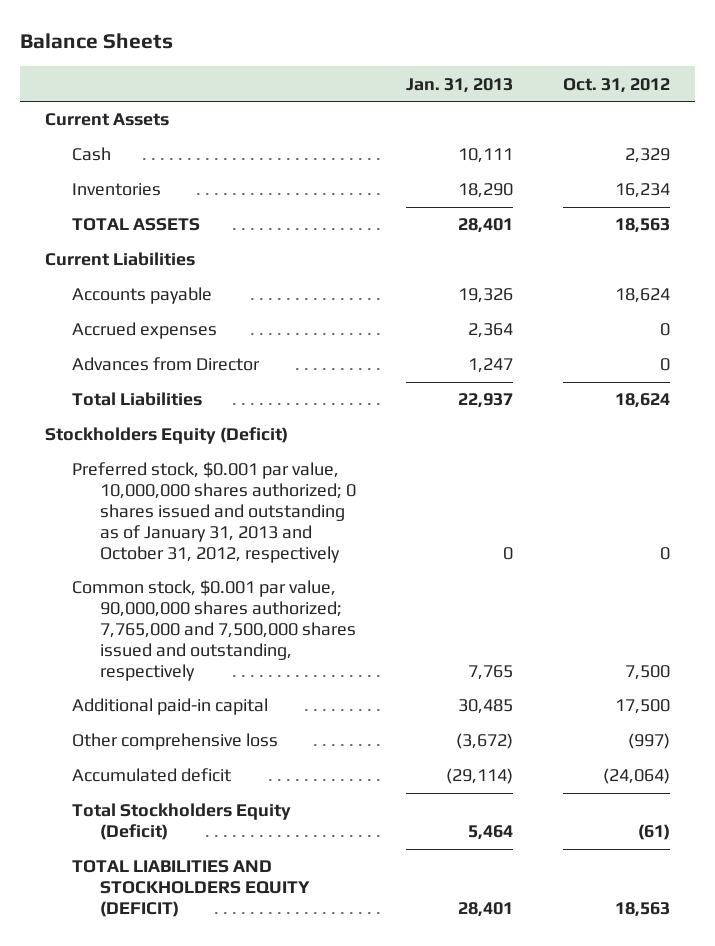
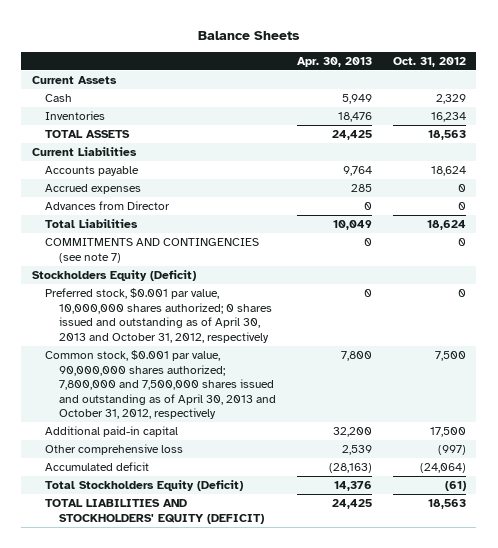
[406,77,514,93] Jan. 31, 2013 -> none
none -> [296,56,372,67] Apr. 30, 2013
none -> [45,238,260,263] COMMITMENTS AND CONTINGENCIES (see note 7)
[72,462,356,563] Preferred stock, $0.001 par value, 10,000,000 shares authorized; 0 shares issued and outstanding as of January 31, 2013 and October 31, 2012, respectively -> [45,288,272,343] Preferred stock, $0.001 par value, 10,000,000 shares authorized; 0 shares issued and outstanding as of April 30, 2013 and October 31, 2012, respectively
[72,580,356,681] Common stock, $0.001 par value, 90,000,000 shares authorized; 7,765,000 and 7,500,000 shares issued and outstanding, respectively -> [45,350,276,420] Common stock, $0.001 par value, 90,000,000 shares authorized; 7,800,000 and 7,500,000 shares issued and outstanding as of April 30, 2013 and October 31, 2012, respectively
[72,860,310,918] TOTAL LIABILITIES AND STOCKHOLDERS EQUITY (DEFICIT) -> [45,499,264,524] TOTAL LIABILITIES AND STOCKHOLDERS' EQUITY (DEFICIT)

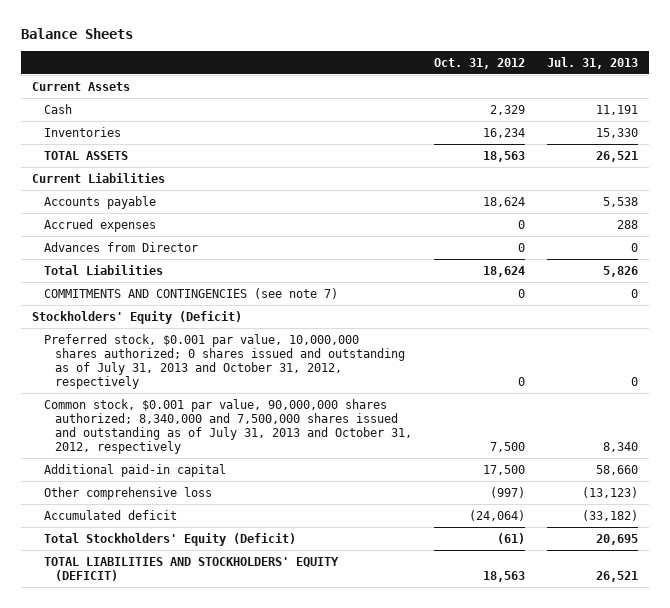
[296,56,372,67] Apr. 30, 2013 -> none
none -> [547,56,639,69] Jul. 31, 2013
[31,270,196,282] Stockholders Equity (Deficit) -> [32,310,243,324] Stockholders' Equity (Deficit)
[45,288,272,343] Preferred stock, $0.001 par value, 10,000,000 shares authorized; 0 shares issued and outstanding as of April 30, 2013 and October 31, 2012, respectively -> [43,333,406,390] Preferred stock, $0.001 par value, 10,000,000 shares authorized; 0 shares issued and outstanding as of July 31, 2013 and October 31, 2012, respectively
[45,350,276,420] Common stock, $0.001 par value, 90,000,000 shares authorized; 7,800,000 and 7,500,000 shares issued and outstanding as of April 30, 2013 and October 31, 2012, respectively -> [43,398,413,455] Common stock, $0.001 par value, 90,000,000 shares authorized; 8,340,000 and 7,500,000 shares issued and outstanding as of July 31, 2013 and October 31, 2012, respectively
[45,480,244,492] Total Stockholders Equity (Deficit) -> [43,532,296,546] Total Stockholders' Equity (Deficit)

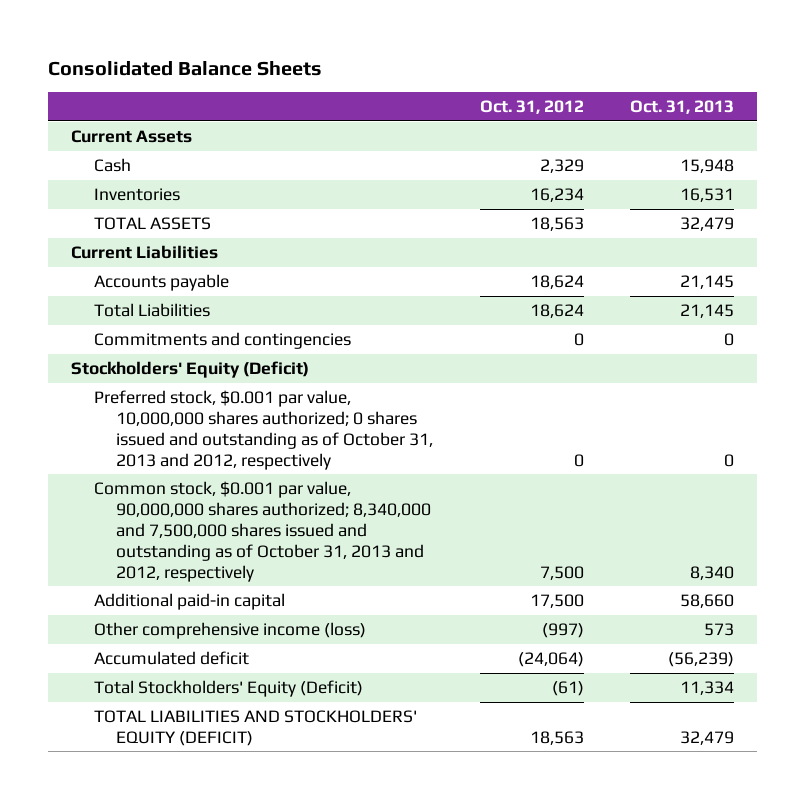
[21,28,134,40] Balance Sheets -> [47,60,322,76] Consolidated Balance Sheets
[547,56,639,69] Jul. 31, 2013 -> none
none -> [629,100,734,115] Oct. 31, 2013
[43,218,156,232] Accrued expenses -> none
[43,241,198,252] Advances from Director -> none
[43,287,338,299] COMMITMENTS AND CONTINGENCIES (see note 7) -> [93,331,351,349] Commitments and contingencies
[43,333,406,390] Preferred stock, $0.001 par value, 10,000,000 shares authorized; 0 shares issued and outstanding as of July 31, 2013 and October 31, 2012, respectively -> [93,389,434,470] Preferred stock, $0.001 par value, 10,000,000 shares authorized; 0 shares issued and outstanding as of October 31, 2013 and 2012, respectively
[43,398,413,455] Common stock, $0.001 par value, 90,000,000 shares authorized; 8,340,000 and 7,500,000 shares issued and outstanding as of July 31, 2013 and October 31, 2012, respectively -> [93,480,432,582] Common stock, $0.001 par value, 90,000,000 shares authorized; 8,340,000 and 7,500,000 shares issued and outstanding as of October 31, 2013 and 2012, respectively
[43,486,212,500] Other comprehensive loss -> [93,621,366,639] Other comprehensive income (loss)

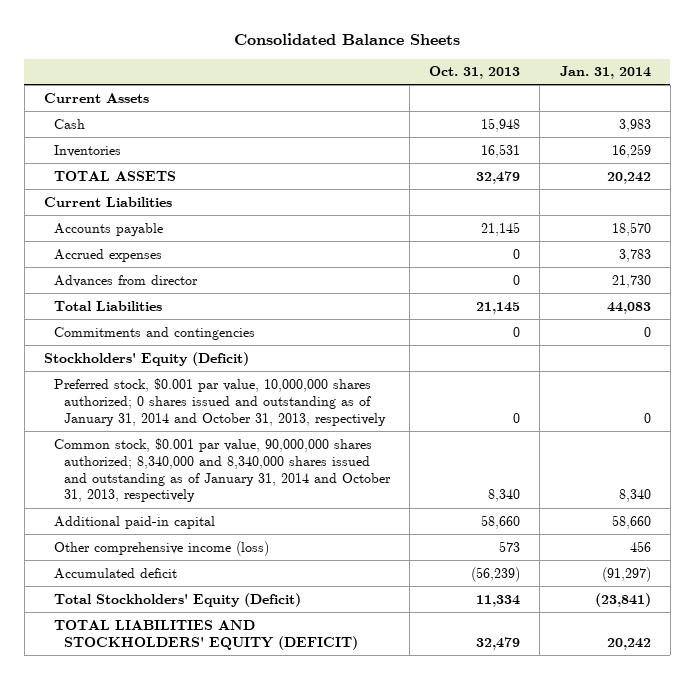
[479,100,584,115] Oct. 31, 2012 -> none
none -> [559,66,651,80] Jan. 31, 2014
none -> [53,248,162,262] Accrued expenses
none -> [53,274,198,287] Advances from director
[93,389,434,470] Preferred stock, $0.001 par value, 10,000,000 shares authorized; 0 shares issued and outstanding as of October 31, 2013 and 2012, respectively -> [53,377,386,426] Preferred stock, $0.001 par value, 10,000,000 shares authorized; 0 shares issued and outstanding as of January 31, 2014 and October 31, 2013, respectively
[93,480,432,582] Common stock, $0.001 par value, 90,000,000 shares authorized; 8,340,000 and 7,500,000 shares issued and outstanding as of October 31, 2013 and 2012, respectively -> [53,437,391,503] Common stock, $0.001 par value, 90,000,000 shares authorized; 8,340,000 and 8,340,000 shares issued and outstanding as of January 31, 2014 and October 31, 2013, respectively

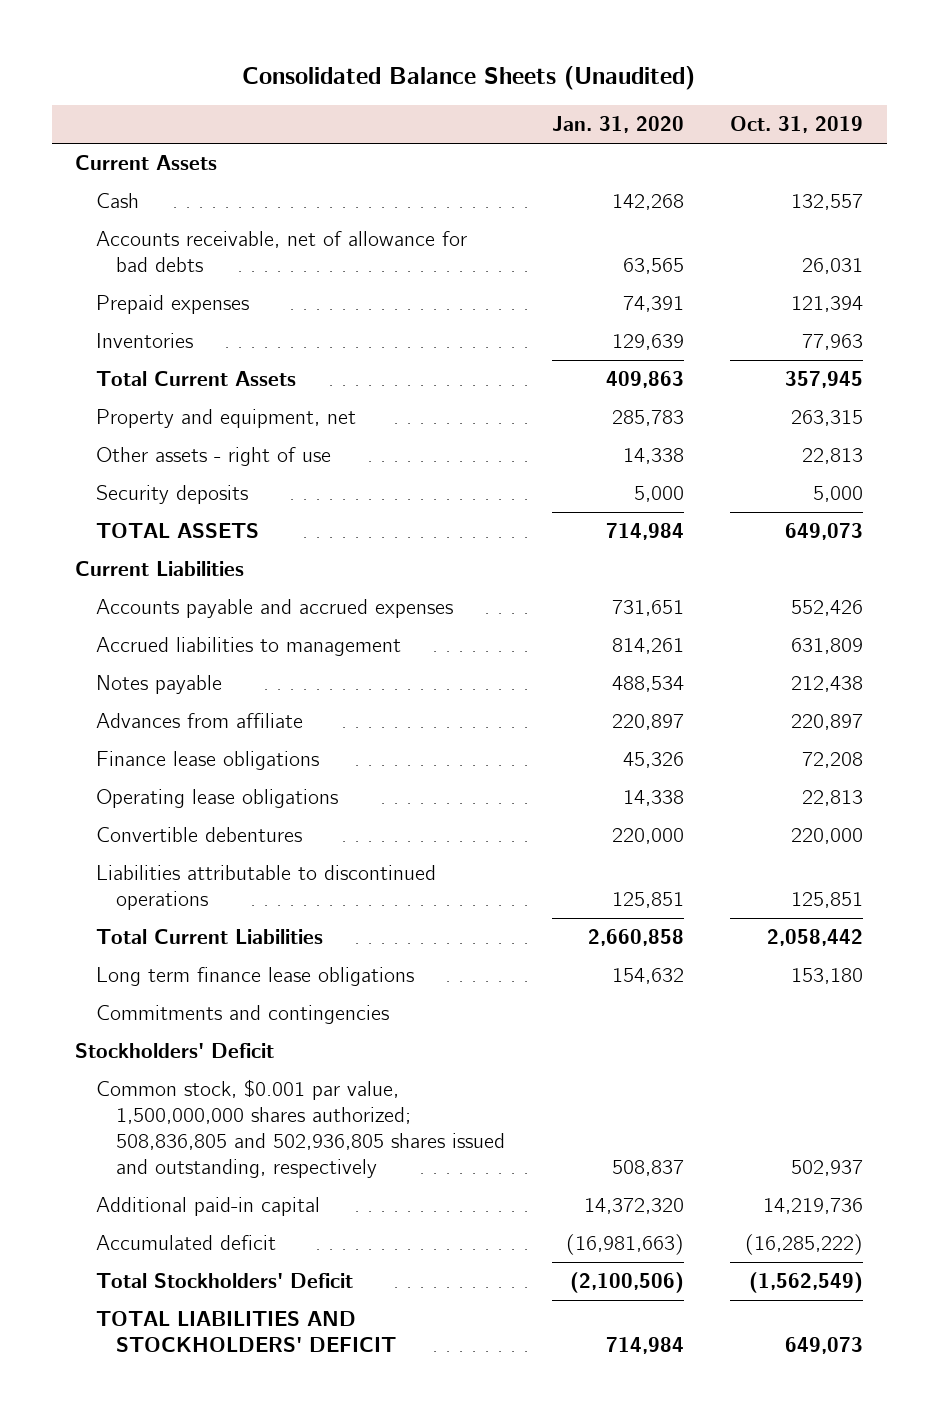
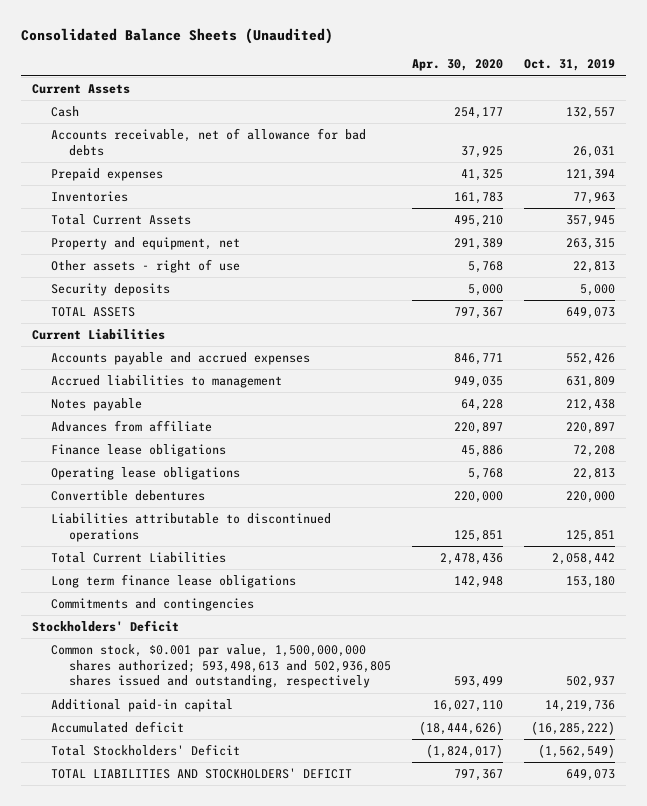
[551,115,684,133] Jan. 31, 2020 -> none
none -> [412,59,504,72] Apr. 30, 2020
[95,1079,506,1178] Common stock, $0.001 par value, 1,500,000,000 shares authorized; 508,836,805 and 502,936,805 shares issued and outstanding, respectively -> [50,643,392,689] Common stock, $0.001 par value, 1,500,000,000 shares authorized; 593,498,613 and 502,936,805 shares issued and outstanding, respectively

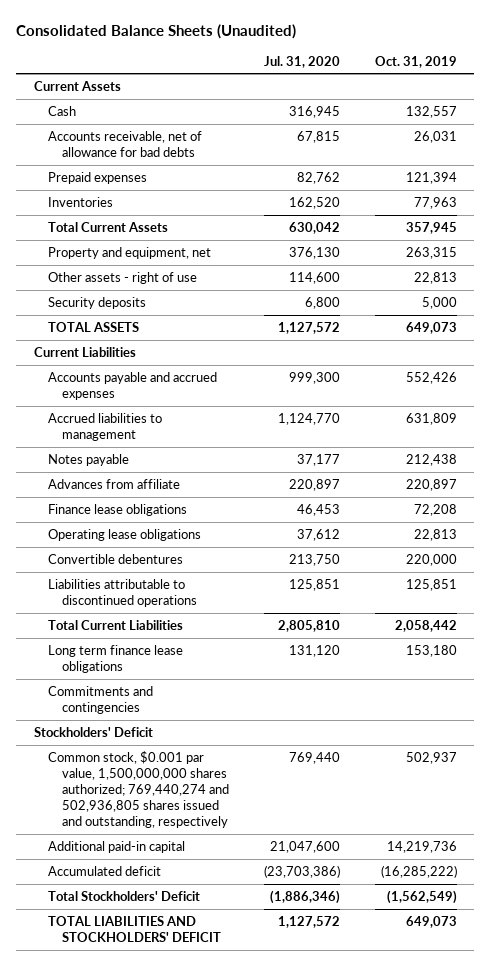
[412,59,504,72] Apr. 30, 2020 -> none
none -> [263,55,340,68] Jul. 31, 2020
[50,643,392,689] Common stock, $0.001 par value, 1,500,000,000 shares authorized; 593,498,613 and 502,936,805 shares issued and outstanding, respectively -> [47,750,229,829] Common stock, $0.001 par value, 1,500,000,000 shares authorized; 769,440,274 and 502,936,805 shares issued and outstanding, respectively

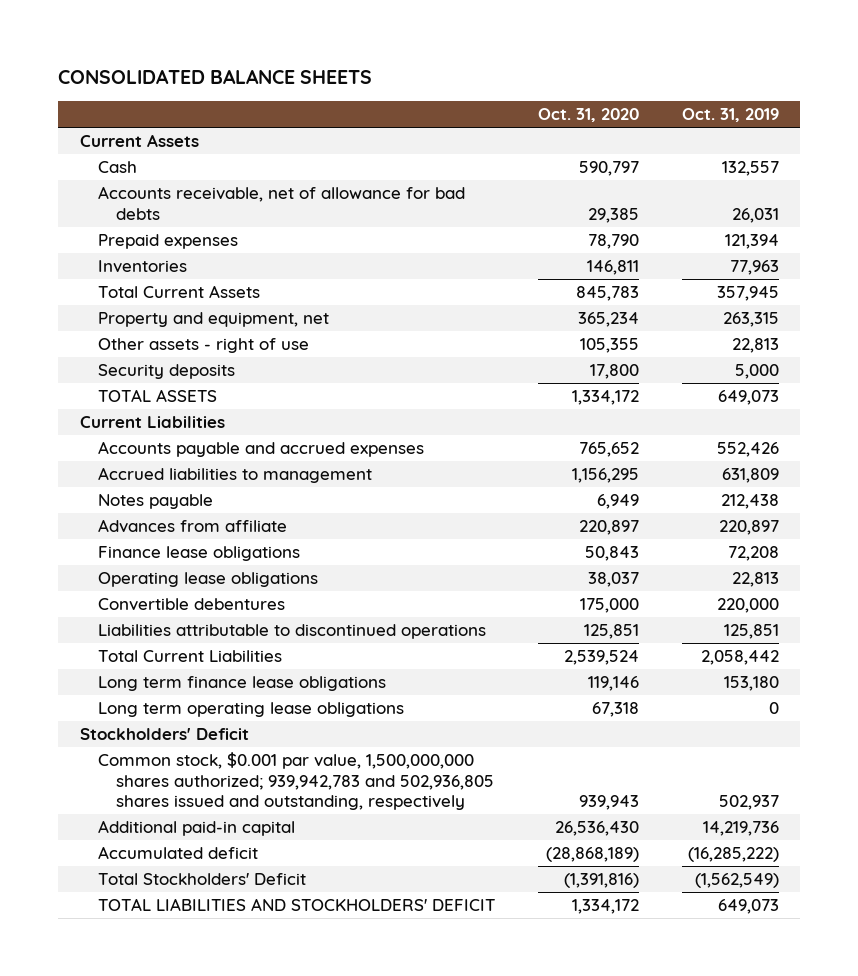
[16,24,297,40] Consolidated Balance Sheets (Unaudited) -> [58,69,373,85] CONSOLIDATED BALANCE SHEETS
[263,55,340,68] Jul. 31, 2020 -> none
none -> [537,108,639,123] Oct. 31, 2020
[47,685,153,714] Commitments and contingencies -> none
none -> [97,702,404,718] Long term operating lease obligations
[47,750,229,829] Common stock, $0.001 par value, 1,500,000,000 shares authorized; 769,440,274 and 502,936,805 shares issued and outstanding, respectively -> [97,752,494,811] Common stock, $0.001 par value, 1,500,000,000 shares authorized; 939,942,783 and 502,936,805 shares issued and outstanding, respectively

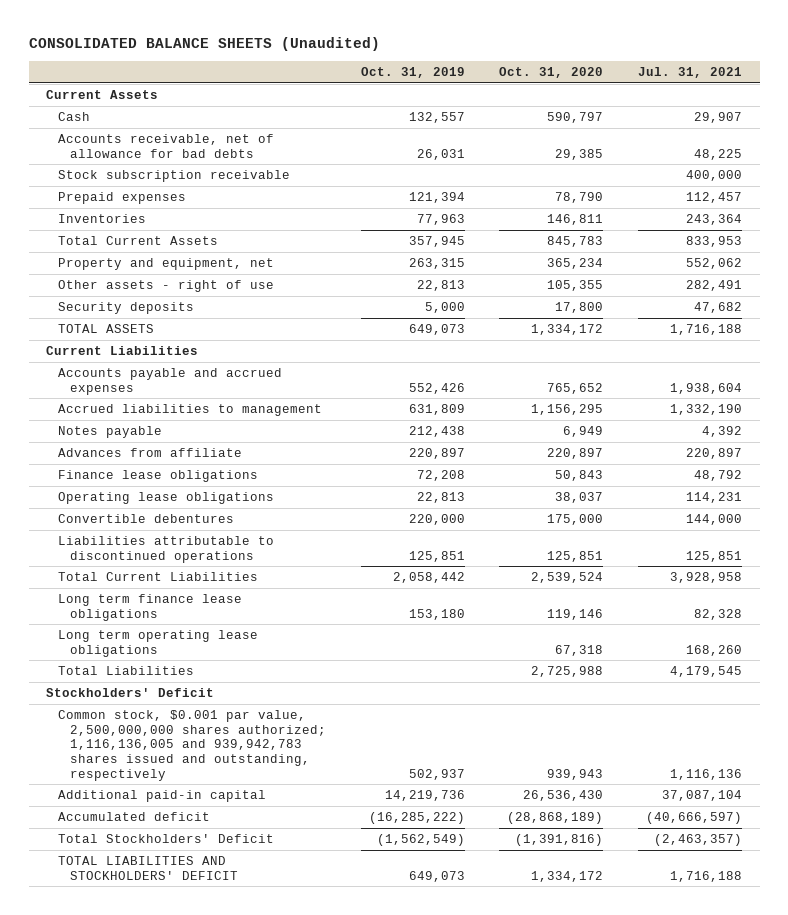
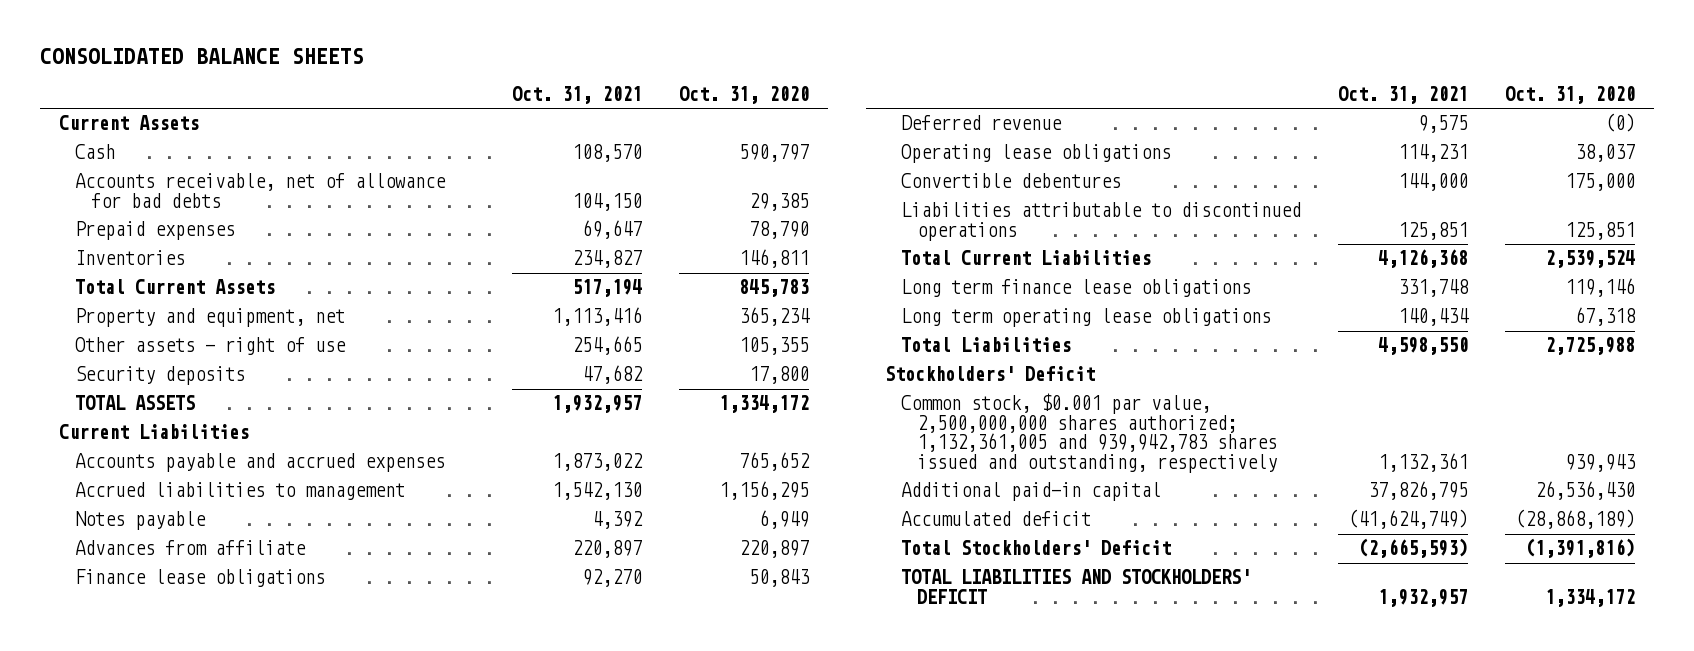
[28,37,380,52] CONSOLIDATED BALANCE SHEETS (Unaudited) -> [40,48,365,65] CONSOLIDATED BALANCE SHEETS
[360,67,465,79] Oct. 31, 2019 -> none
[638,67,743,79] Jul. 31, 2021 -> none
none -> [512,85,643,104] Oct. 31, 2021
[58,170,291,183] Stock subscription receivable -> none
none -> [901,115,1063,131] Deferred revenue
[58,710,327,781] Common stock, $0.001 par value, 2,500,000,000 shares authorized; 1,116,136,005 and 939,942,783 shares issued and outstanding, respectively -> [901,393,1278,473] Common stock, $0.001 par value, 2,500,000,000 shares authorized; 1,132,361,005 and 939,942,783 shares issued and outstanding, respectively

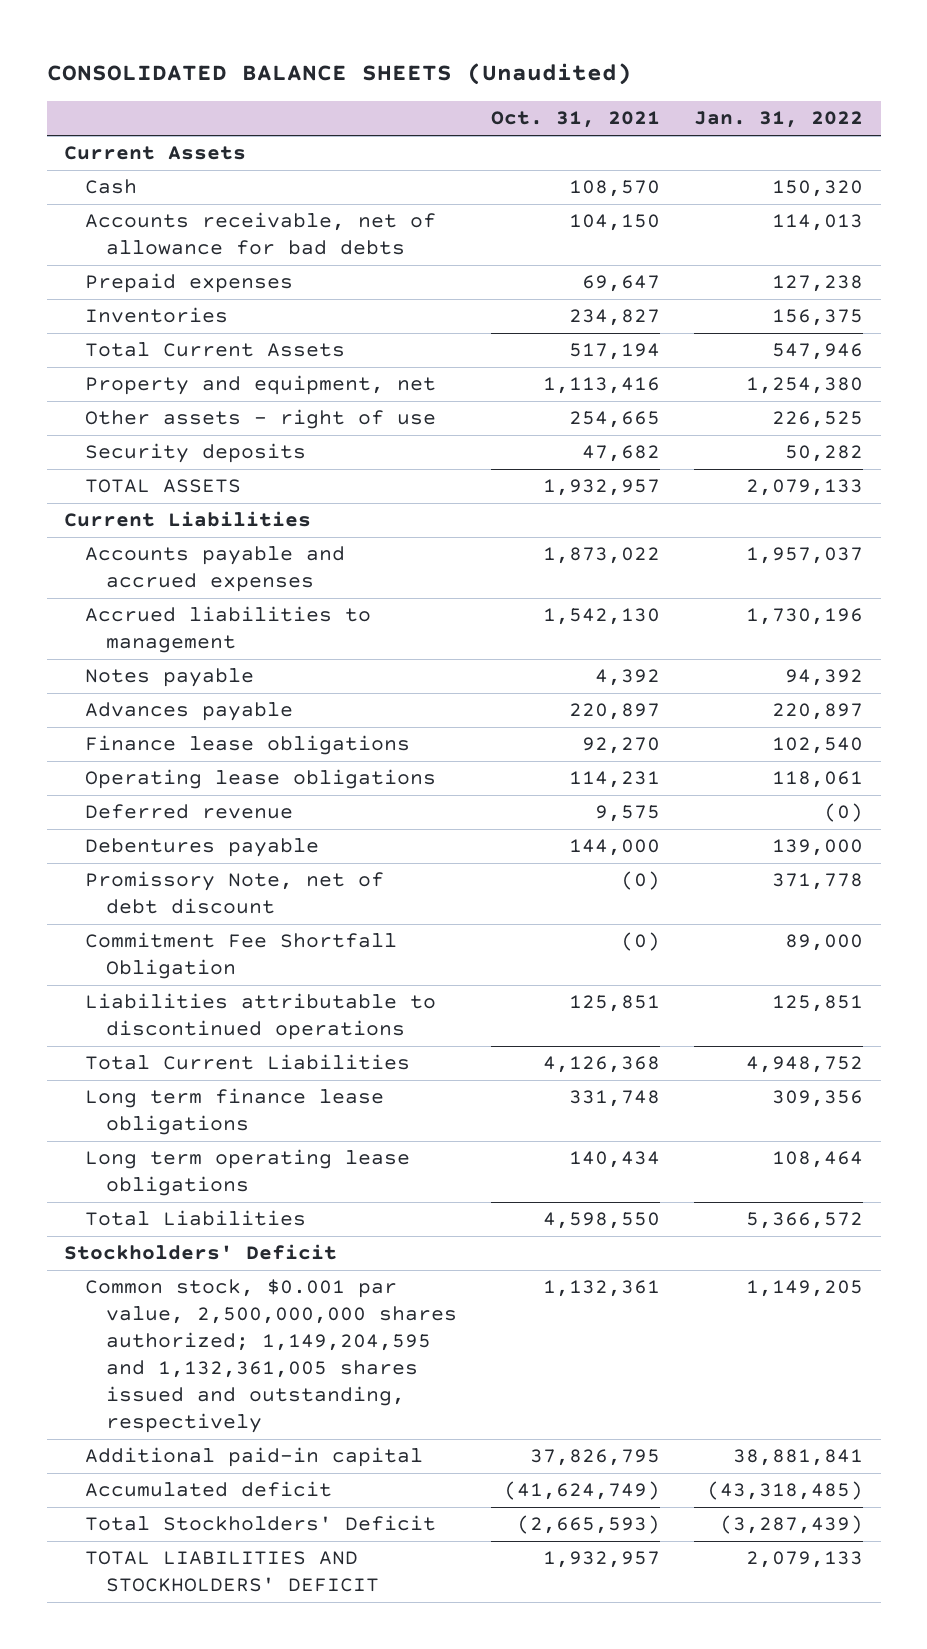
[40,48,365,65] CONSOLIDATED BALANCE SHEETS -> [46,62,632,85] CONSOLIDATED BALANCE SHEETS (Unaudited)
[679,85,810,104] Oct. 31, 2020 -> none
none -> [694,111,864,129] Jan. 31, 2022
[75,540,307,556] Advances from affiliate -> [84,702,293,722] Advances payable
[901,115,1063,131] Deferred revenue -> [84,804,293,820] Deferred revenue
[901,173,1122,189] Convertible debentures -> [84,838,319,858] Debentures payable
none -> [84,871,384,915] Promissory Note, net of debt discount
none -> [84,932,397,980] Commitment Fee Shortfall Obligation
[901,393,1278,473] Common stock, $0.001 par value, 2,500,000,000 shares authorized; 1,132,361,005 and 939,942,783 shares issued and outstanding, respectively -> [84,1279,457,1434] Common stock, $0.001 par value, 2,500,000,000 shares authorized; 1,149,204,595 and 1,132,361,005 shares issued and outstanding, respectively

